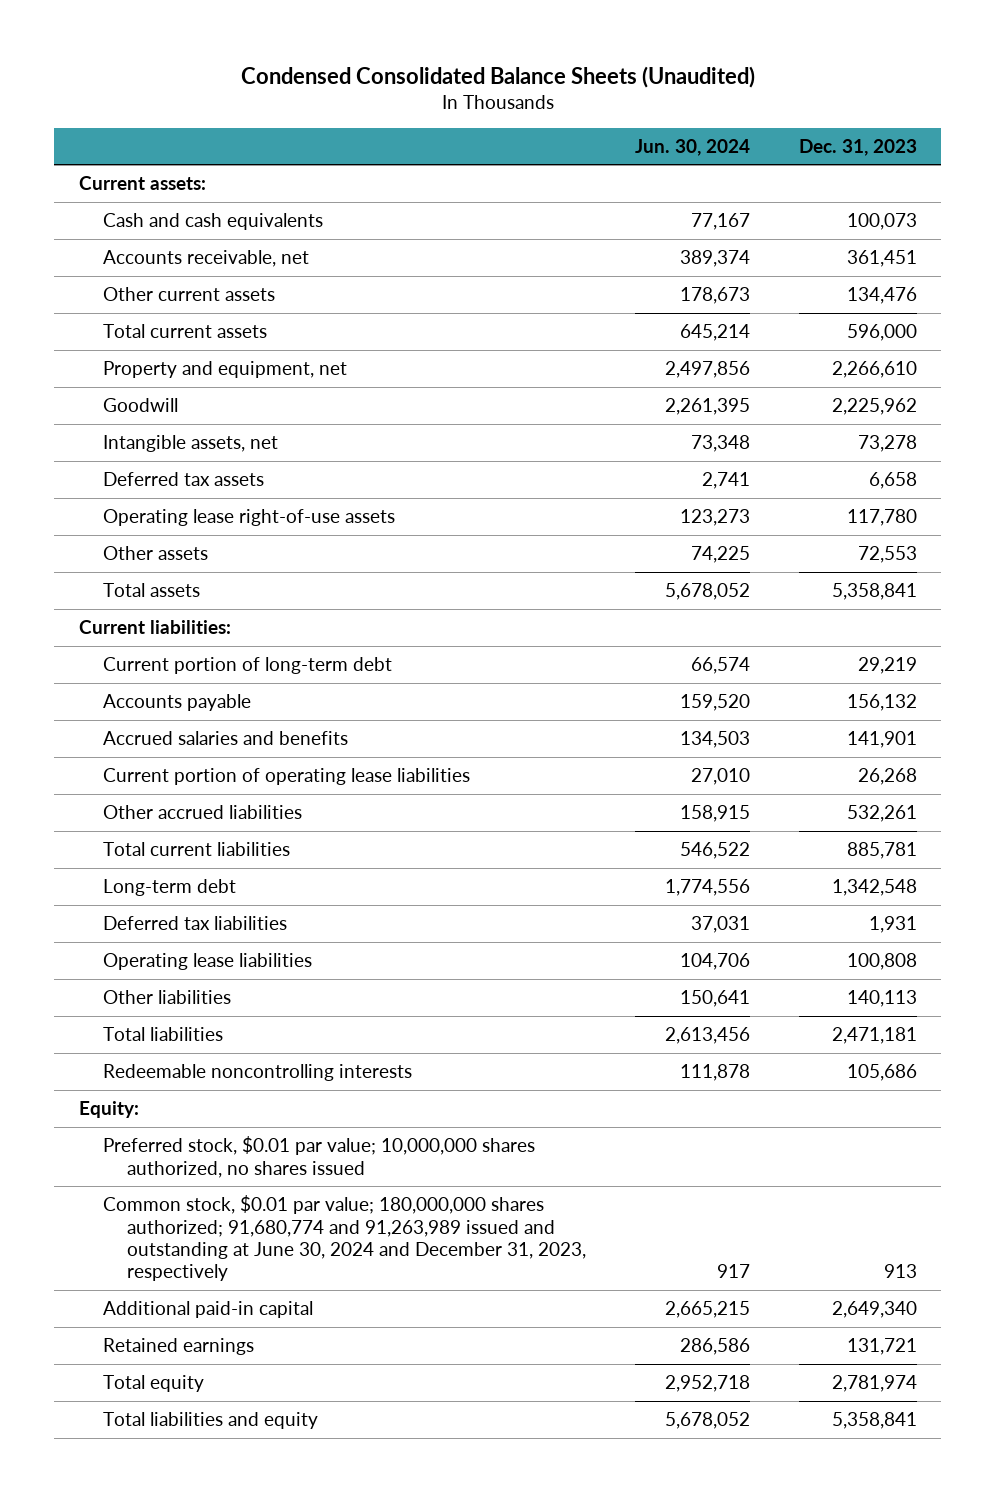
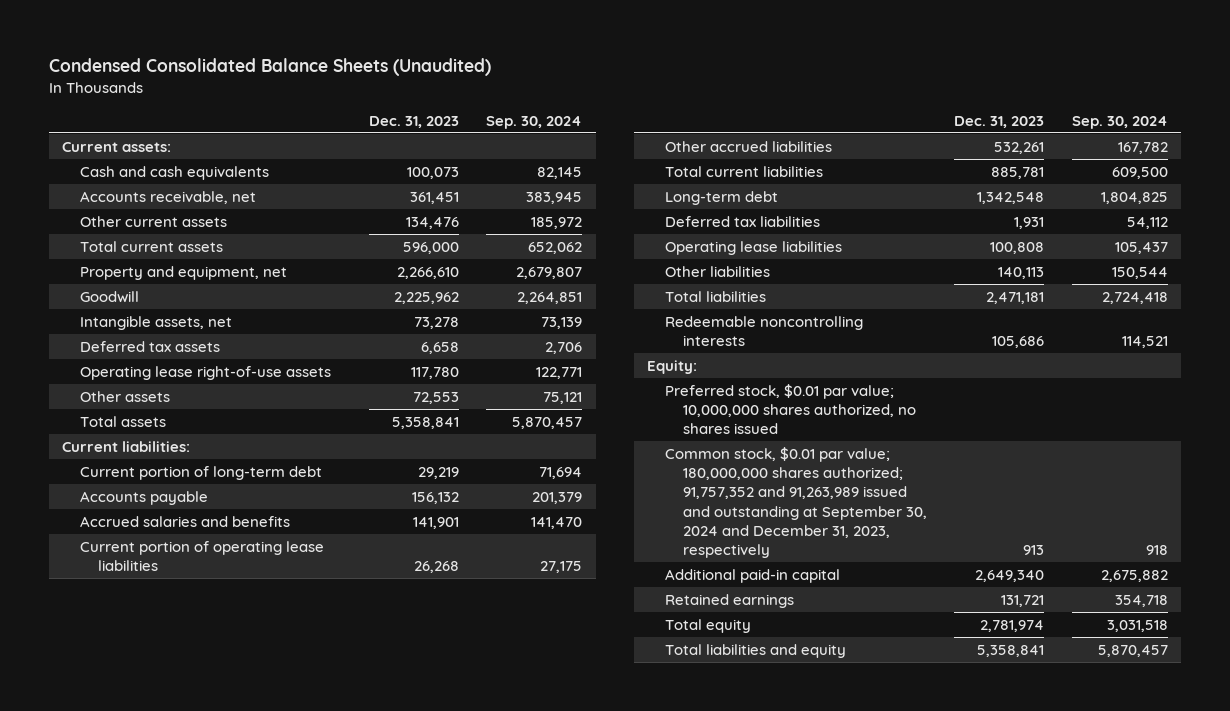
[634,138,750,156] Jun. 30, 2024 -> none
none -> [486,115,583,129] Sep. 30, 2024
[102,1195,586,1282] Common stock, $0.01 par value; 180,000,000 shares authorized; 91,680,774 and 91,263,989 issued and outstanding at June 30, 2024 and December 31, 2023, respectively -> [665,446,928,558] Common stock, $0.01 par value; 180,000,000 shares authorized; 91,757,352 and 91,263,989 issued and outstanding at September 30, 2024 and December 31, 2023, respectively

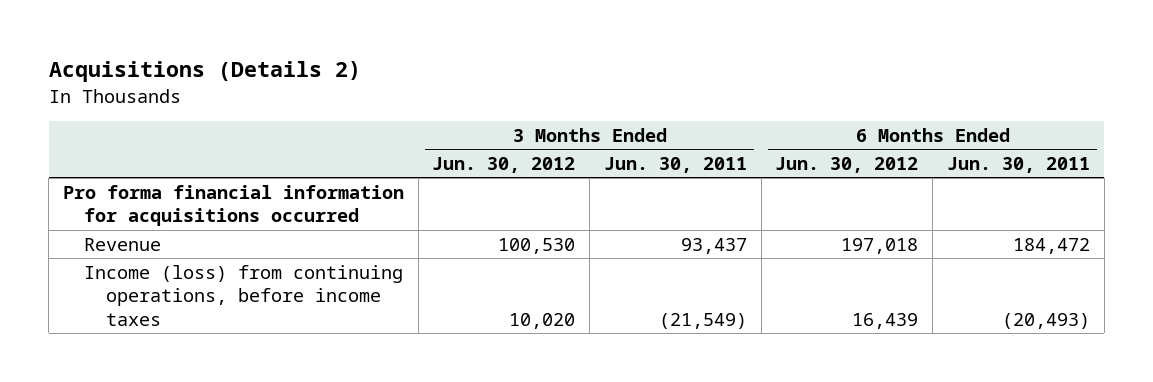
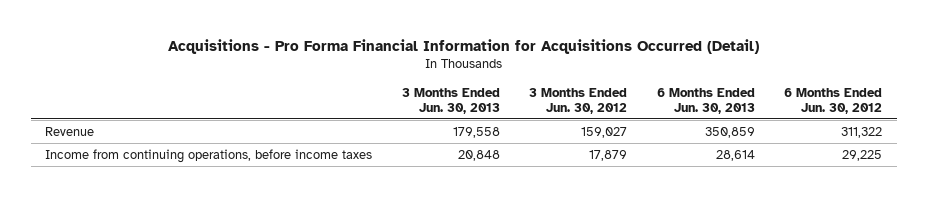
[48,61,361,83] Acquisitions (Details 2) -> [167,38,759,54] Acquisitions - Pro Forma Financial Information for Acquisitions Occurred (Detail)
[603,157,747,174] Jun. 30, 2011 -> none
[947,157,1091,174] Jun. 30, 2011 -> none
none -> [401,87,500,114] 3 Months Ended Jun. 30, 2013
none -> [656,87,755,114] 6 Months Ended Jun. 30, 2013
[62,184,404,227] Pro forma financial information for acquisitions occurred -> none
[498,237,576,254] 100,530 -> [581,126,628,138] 159,027
[841,237,919,254] 197,018 -> [840,126,882,138] 311,322
[84,264,404,326] Income (loss) from continuing operations, before income taxes -> [45,148,373,163] Income from continuing operations, before income taxes
[509,312,576,329] 10,020 -> [589,149,628,161] 17,879
[852,312,919,329] 16,439 -> [841,149,882,161] 29,225

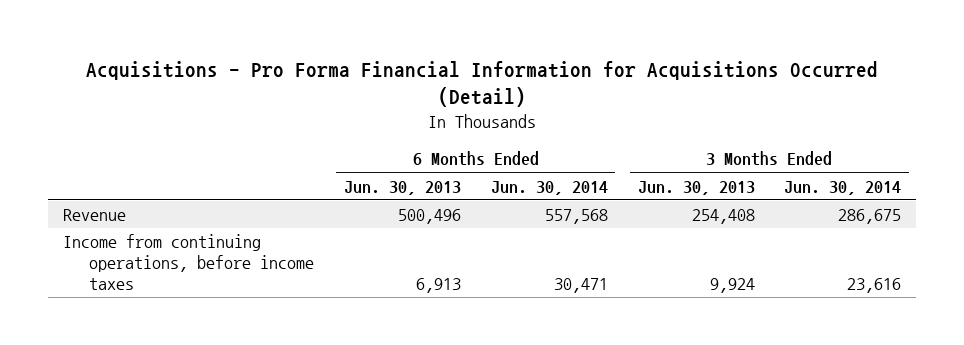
[529,87,628,114] 3 Months Ended Jun. 30, 2012 -> none
[783,87,882,114] 6 Months Ended Jun. 30, 2012 -> none
none -> [490,180,608,195] Jun. 30, 2014
none -> [784,180,902,195] Jun. 30, 2014
[452,126,500,138] 179,558 -> [691,209,755,225] 254,408
[704,126,755,138] 350,859 -> [397,209,461,225] 500,496
[457,149,500,161] 20,848 -> [709,277,755,293] 9,924
[715,149,755,161] 28,614 -> [415,277,461,293] 6,913

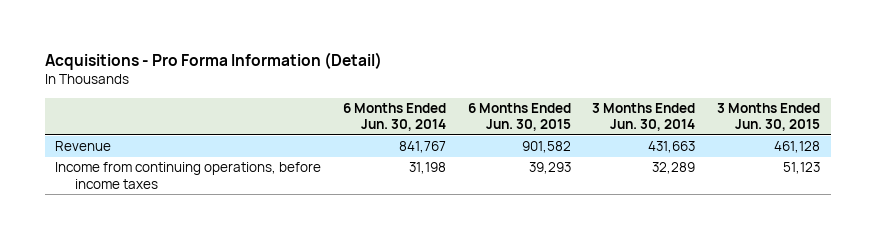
[86,60,879,108] Acquisitions - Pro Forma Financial Information for Acquisitions Occurred (Detail) -> [44,51,382,70] Acquisitions - Pro Forma Information (Detail)
[343,180,461,195] Jun. 30, 2013 -> none
[637,180,755,195] Jun. 30, 2013 -> none
none -> [467,103,571,132] 6 Months Ended Jun. 30, 2015
none -> [716,103,820,132] 3 Months Ended Jun. 30, 2015
[544,209,608,225] 557,568 -> [399,141,447,154] 841,767
[838,209,902,225] 286,675 -> [648,141,696,154] 431,663
[553,277,608,293] 30,471 -> [409,162,447,175] 31,198
[847,277,902,293] 23,616 -> [652,162,696,175] 32,289

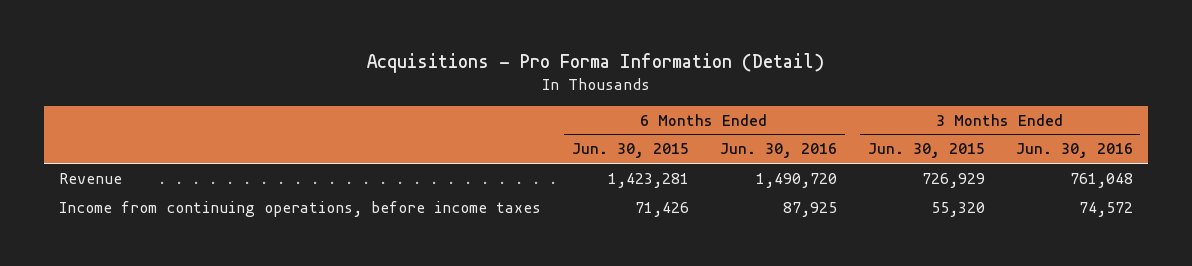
[343,103,447,132] 6 Months Ended Jun. 30, 2014 -> none
[592,103,696,132] 3 Months Ended Jun. 30, 2014 -> none
none -> [719,143,837,159] Jun. 30, 2016
none -> [1015,143,1133,159] Jun. 30, 2016
[521,141,571,154] 901,582 -> [608,172,690,188] 1,423,281
[773,141,820,154] 461,128 -> [921,172,985,188] 726,929
[528,162,571,175] 39,293 -> [635,201,690,217] 71,426
[782,162,820,175] 51,123 -> [930,201,985,217] 55,320

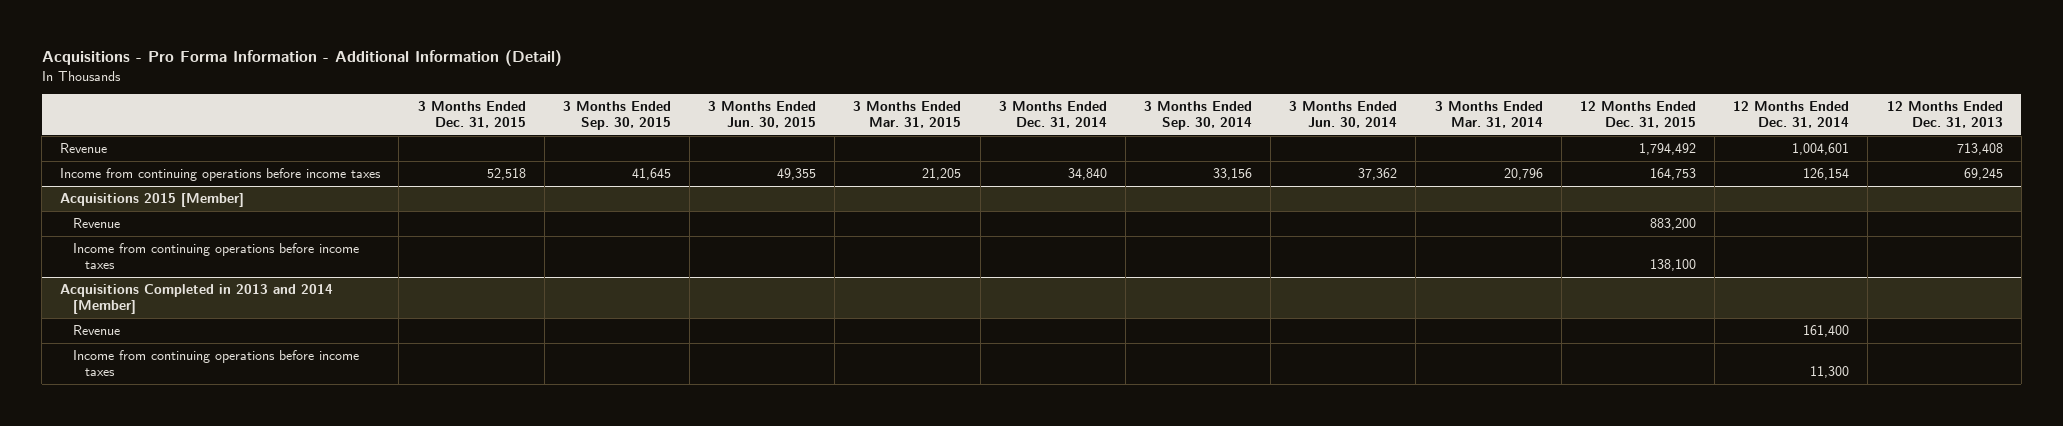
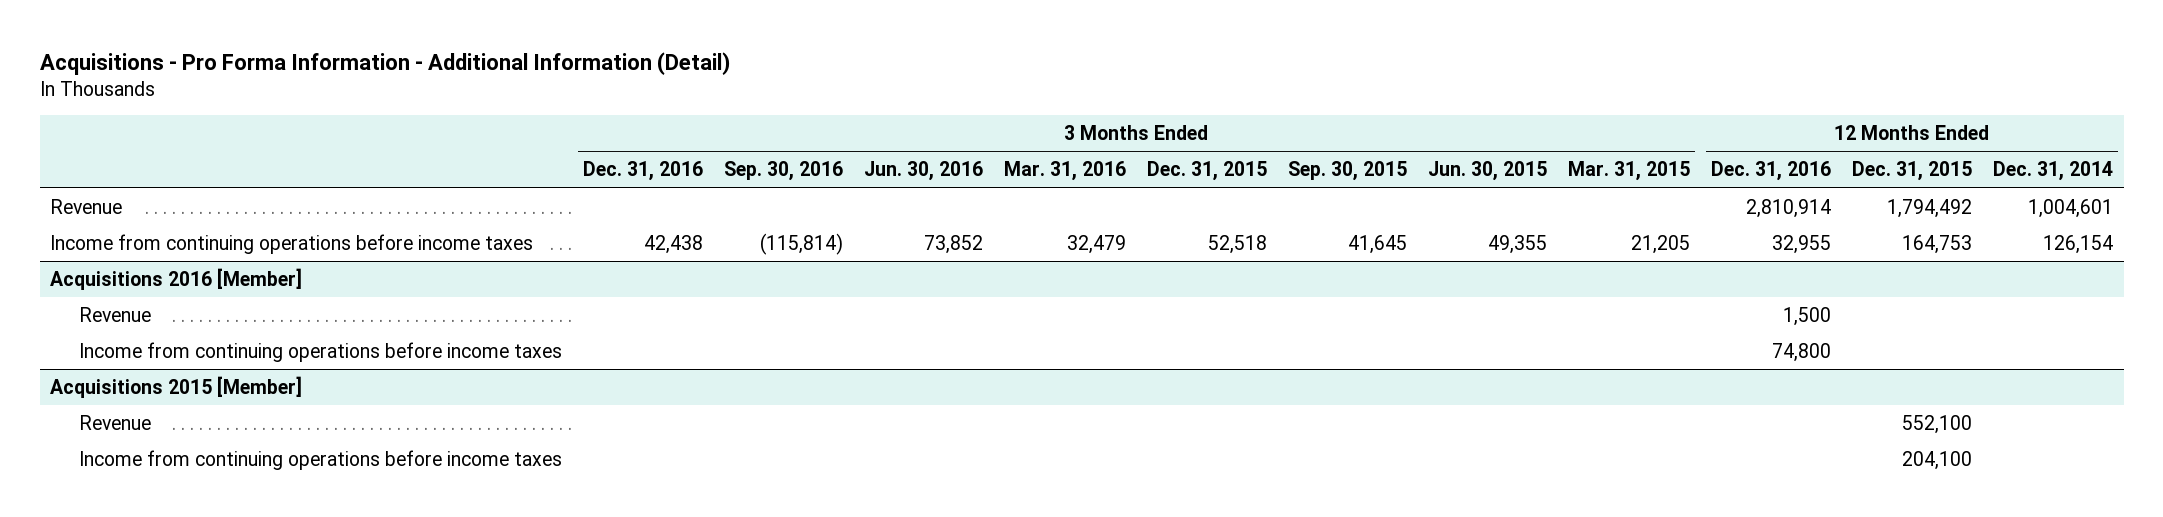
[998,101,1107,128] 3 Months Ended Dec. 31, 2014 -> none
[1144,101,1253,130] 3 Months Ended Sep. 30, 2014 -> none
[1289,101,1398,128] 3 Months Ended Jun. 30, 2014 -> none
[1434,101,1543,128] 3 Months Ended Mar. 31, 2014 -> none
[1886,101,2003,128] 12 Months Ended Dec. 31, 2013 -> none
none -> [582,161,703,182] Dec. 31, 2016
none -> [723,161,843,182] Sep. 30, 2016
none -> [863,161,983,182] Jun. 30, 2016
none -> [1003,161,1126,182] Mar. 31, 2016
none -> [1711,161,1832,182] Dec. 31, 2016
none -> [50,268,303,291] Acquisitions 2016 [Member]
none -> [78,307,151,323] Revenue
none -> [78,342,562,363] Income from continuing operations before income taxes
[60,284,334,314] Acquisitions Completed in 2013 and 2014 [Member] -> none
[72,325,120,336] Revenue -> none
[72,350,359,376] Income from continuing operations before income taxes -> none
[1649,218,1696,231] 883,200 -> [1902,415,1973,435] 552,100
[1649,258,1696,271] 138,100 -> [1902,451,1973,471] 204,100

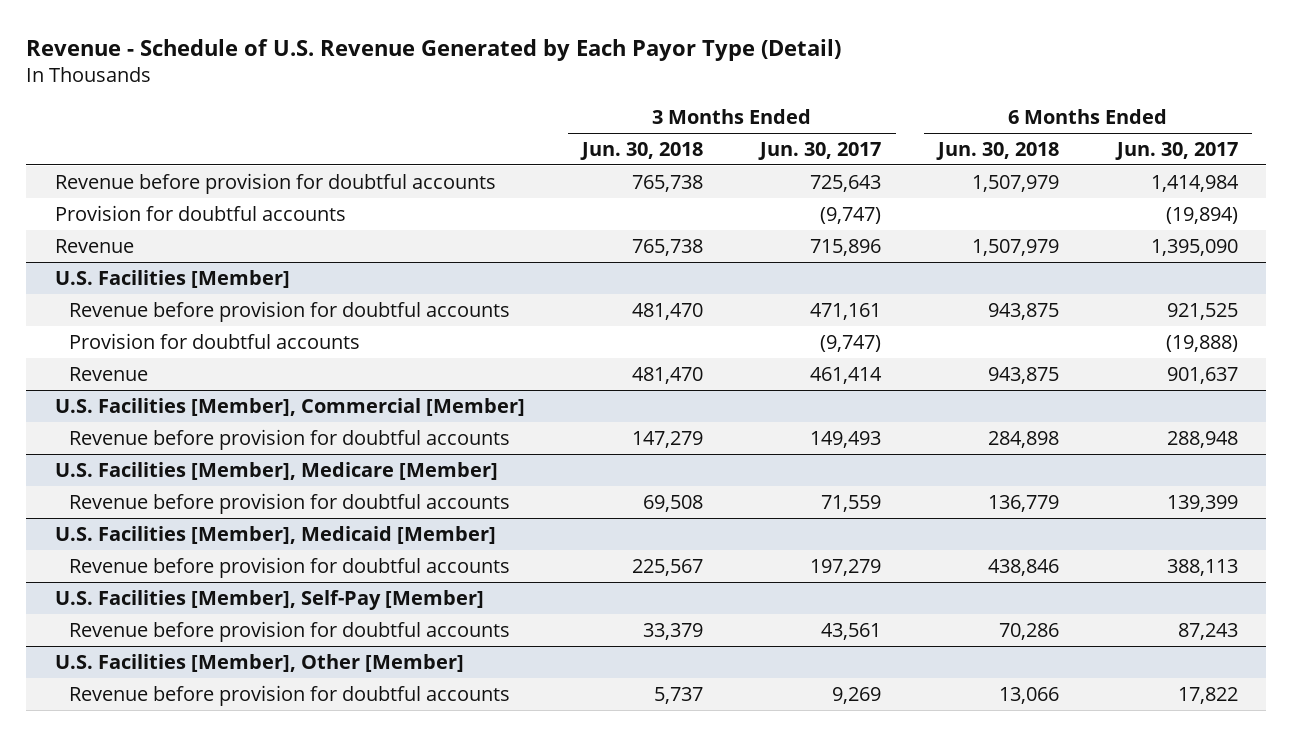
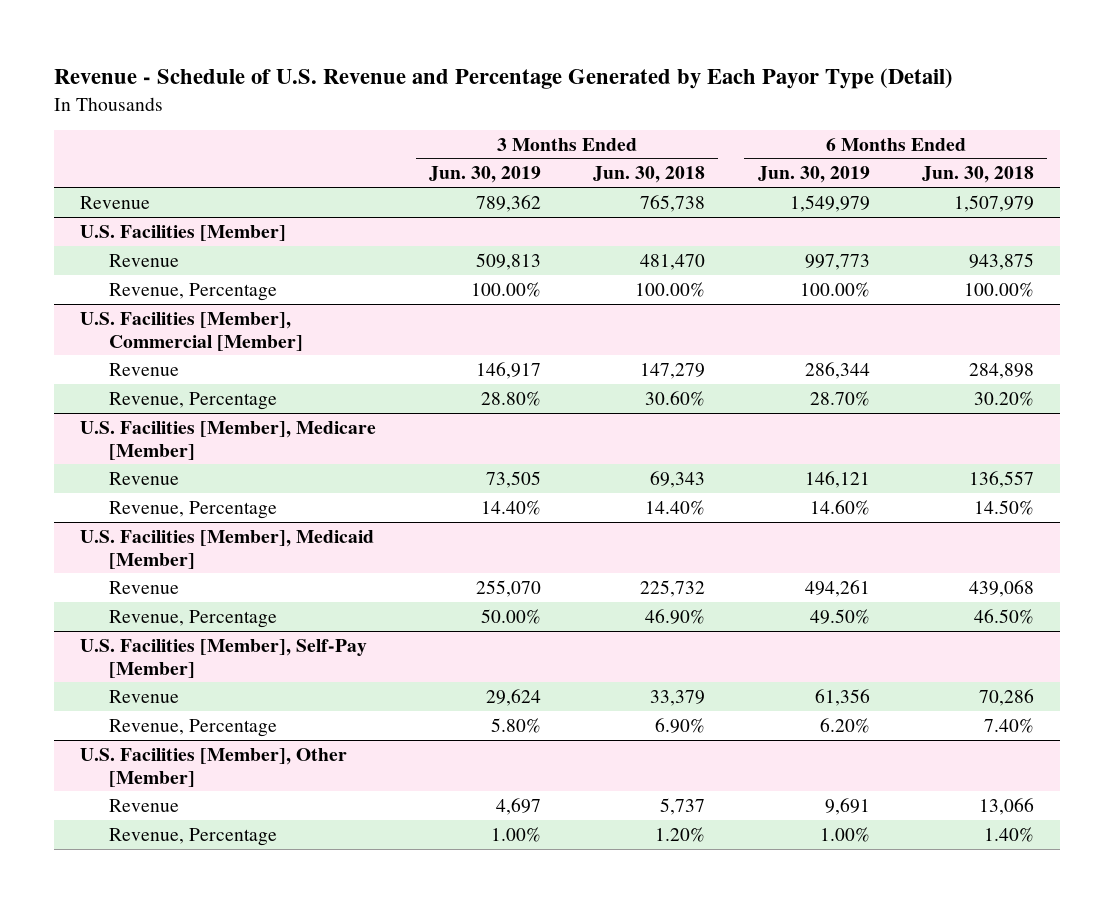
[26,38,842,61] Revenue - Schedule of U.S. Revenue Generated by Each Payor Type (Detail) -> [54,68,954,90] Revenue - Schedule of U.S. Revenue and Percentage Generated by Each Payor Type (Detail)
[758,141,882,160] Jun. 30, 2017 -> none
[1114,141,1238,160] Jun. 30, 2017 -> none
none -> [428,166,541,184] Jun. 30, 2019
none -> [757,166,870,184] Jun. 30, 2019
[54,172,496,194] Revenue before provision for doubtful accounts -> none
[54,204,346,221] Provision for doubtful accounts -> none
[69,300,511,322] Revenue before provision for doubtful accounts -> none
[69,332,361,349] Provision for doubtful accounts -> none
none -> [109,282,278,301] Revenue, Percentage
[69,428,511,450] Revenue before provision for doubtful accounts -> [109,362,180,376] Revenue
none -> [109,391,278,410] Revenue, Percentage
[69,492,511,514] Revenue before provision for doubtful accounts -> none
none -> [109,471,180,485] Revenue
none -> [109,500,278,519] Revenue, Percentage
[69,556,511,578] Revenue before provision for doubtful accounts -> none
none -> [109,580,180,594] Revenue
none -> [109,609,278,628] Revenue, Percentage
[69,620,511,642] Revenue before provision for doubtful accounts -> [109,689,180,703] Revenue
none -> [109,718,278,737] Revenue, Percentage
[69,684,511,706] Revenue before provision for doubtful accounts -> [109,798,180,812] Revenue
none -> [109,827,278,846] Revenue, Percentage

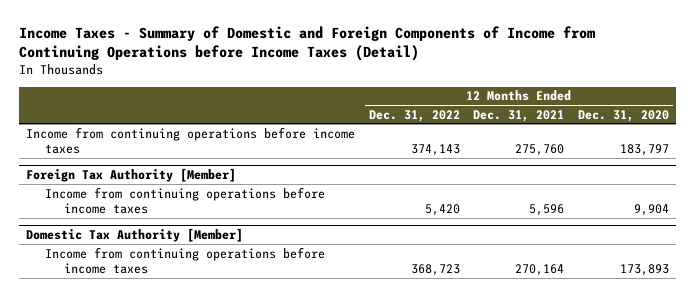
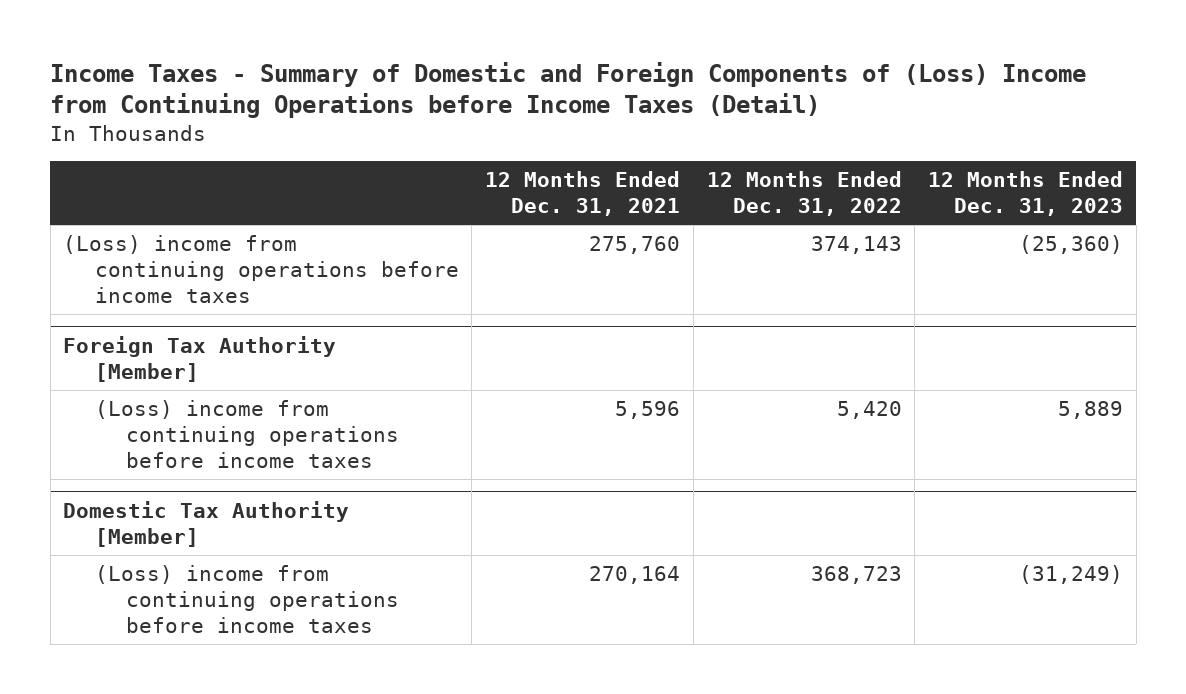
[18,26,596,62] Income Taxes - Summary of Domestic and Foreign Components of Income from Continuing Operations before Income Taxes (Detail) -> [50,61,1087,119] Income Taxes - Summary of Domestic and Foreign Components of (Loss) Income from Continuing Operations before Income Taxes (Detail)
[578,109,670,122] Dec. 31, 2020 -> none
none -> [927,171,1123,217] 12 Months Ended Dec. 31, 2023
[25,126,355,154] Income from continuing operations before income taxes -> [63,234,459,303] (Loss) income from continuing operations before income taxes
[44,186,325,214] Income from continuing operations before income taxes -> [94,399,399,468] (Loss) income from continuing operations before income taxes
[44,246,325,274] Income from continuing operations before income taxes -> [94,564,399,633] (Loss) income from continuing operations before income taxes

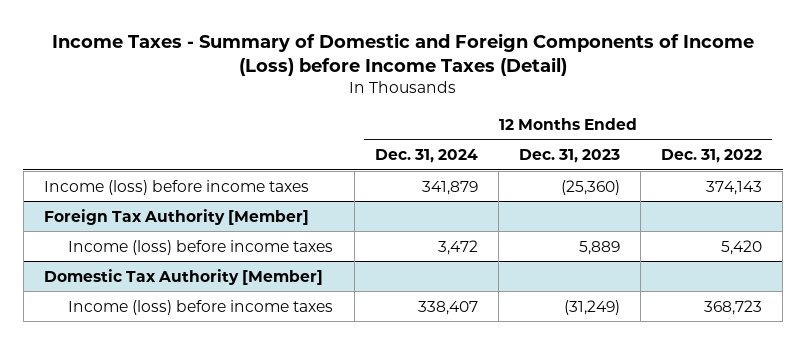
[50,61,1087,119] Income Taxes - Summary of Domestic and Foreign Components of (Loss) Income from Continuing Operations before Income Taxes (Detail) -> [51,32,754,77] Income Taxes - Summary of Domestic and Foreign Components of Income (Loss) before Income Taxes (Detail)
[485,171,681,217] 12 Months Ended Dec. 31, 2021 -> none
none -> [374,148,478,163] Dec. 31, 2024
[63,234,459,303] (Loss) income from continuing operations before income taxes -> [43,179,309,195] Income (loss) before income taxes
[94,399,399,468] (Loss) income from continuing operations before income taxes -> [68,239,334,255] Income (loss) before income taxes
[94,564,399,633] (Loss) income from continuing operations before income taxes -> [68,299,334,315] Income (loss) before income taxes

